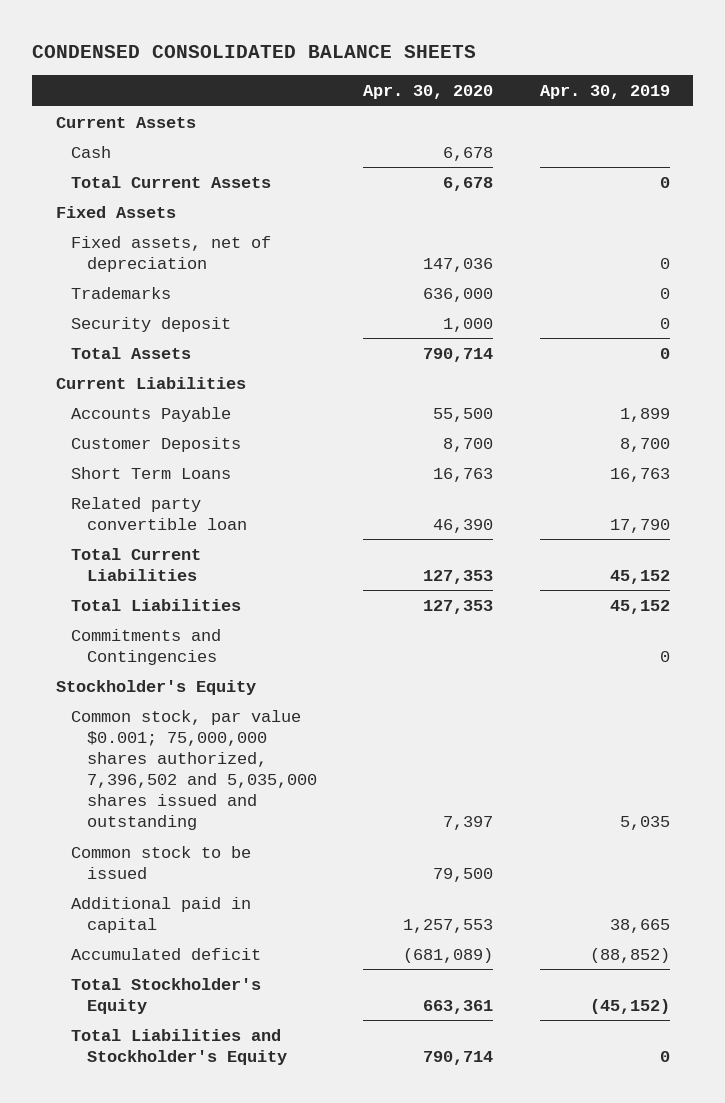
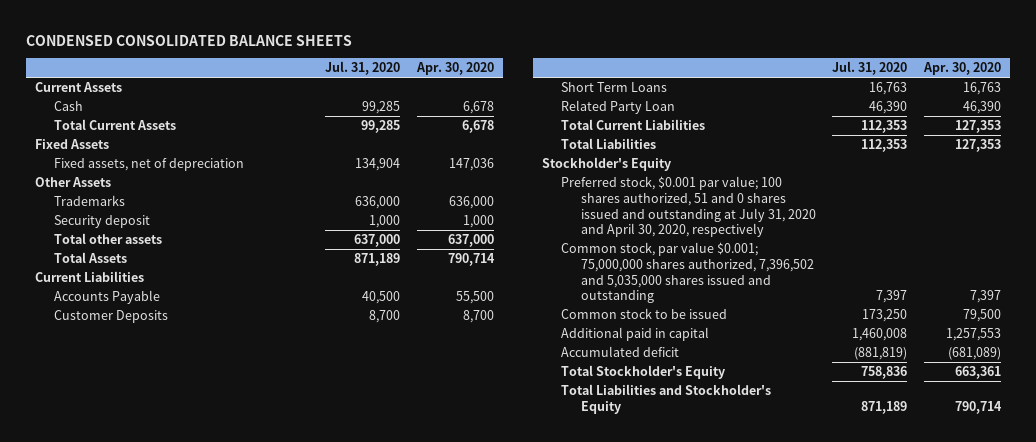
[539,84,670,99] Apr. 30, 2019 -> none
none -> [325,61,401,76] Jul. 31, 2020
none -> [34,177,111,188] Other Assets
none -> [54,233,163,245] Total other assets
[71,496,248,530] Related party convertible loan -> [561,100,676,115] Related Party Loan
[71,628,222,665] Commitments and Contingencies -> none
none -> [561,176,816,238] Preferred stock, $0.001 par value; 100 shares authorized, 51 and 0 shares issued and outstanding at July 31, 2020 and April 30, 2020, respectively

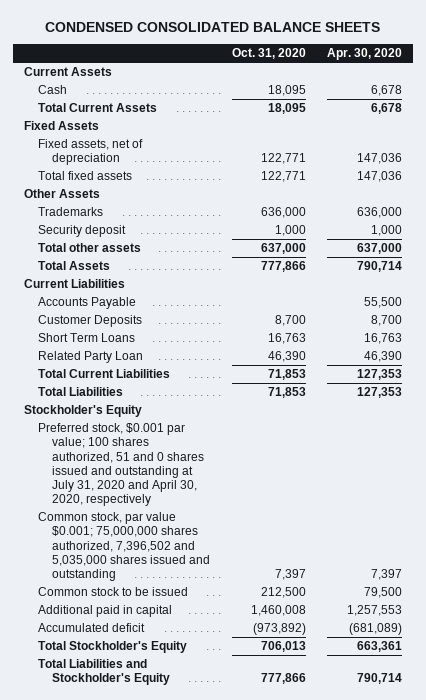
[325,61,401,76] Jul. 31, 2020 -> none
none -> [231,48,306,60] Oct. 31, 2020
none -> [38,171,133,181] Total fixed assets

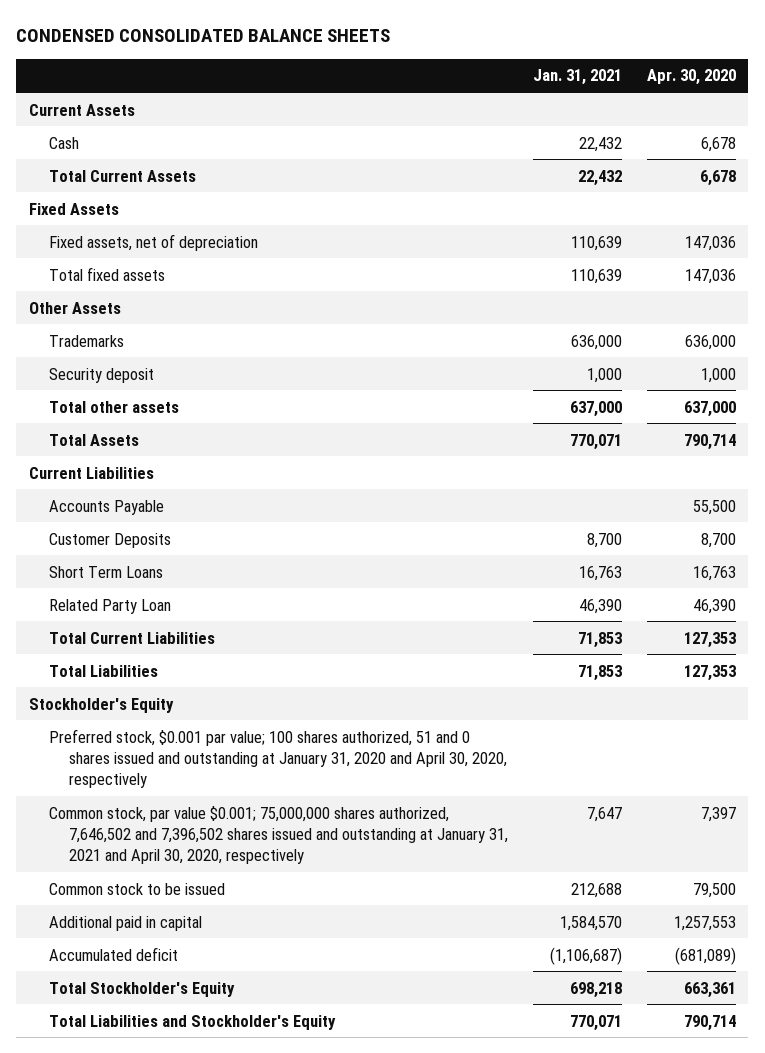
[231,48,306,60] Oct. 31, 2020 -> none
none -> [532,69,622,86] Jan. 31, 2021
[38,423,205,507] Preferred stock, $0.001 par value; 100 shares authorized, 51 and 0 shares issued and outstanding at July 31, 2020 and April 30, 2020, respectively -> [48,728,507,789] Preferred stock, $0.001 par value; 100 shares authorized, 51 and 0 shares issued and outstanding at January 31, 2020 and April 30, 2020, respectively
[38,512,211,581] Common stock, par value $0.001; 75,000,000 shares authorized, 7,396,502 and 5,035,000 shares issued and outstanding -> [48,805,508,865] Common stock, par value $0.001; 75,000,000 shares authorized, 7,646,502 and 7,396,502 shares issued and outstanding at January 31, 2021 and April 30, 2020, respectively

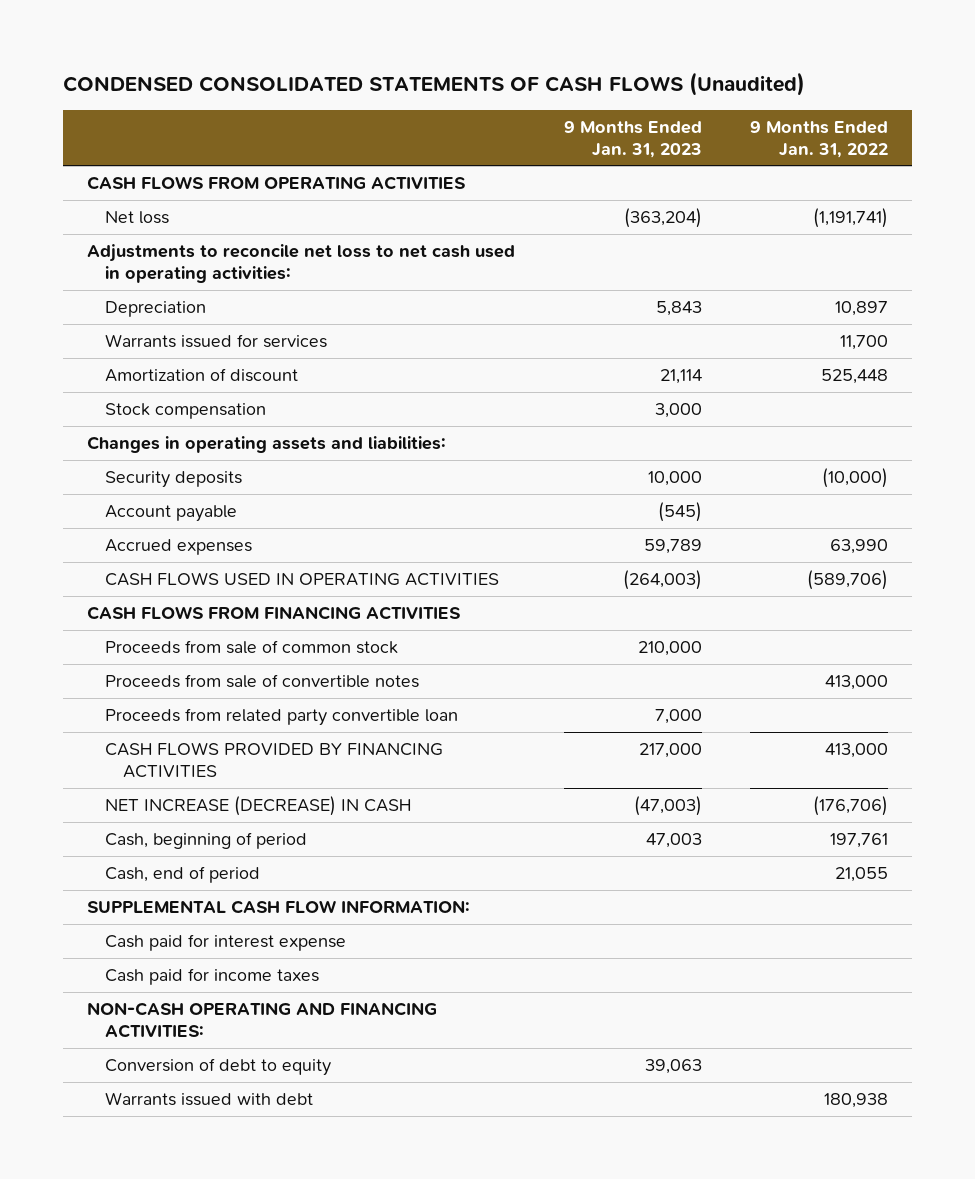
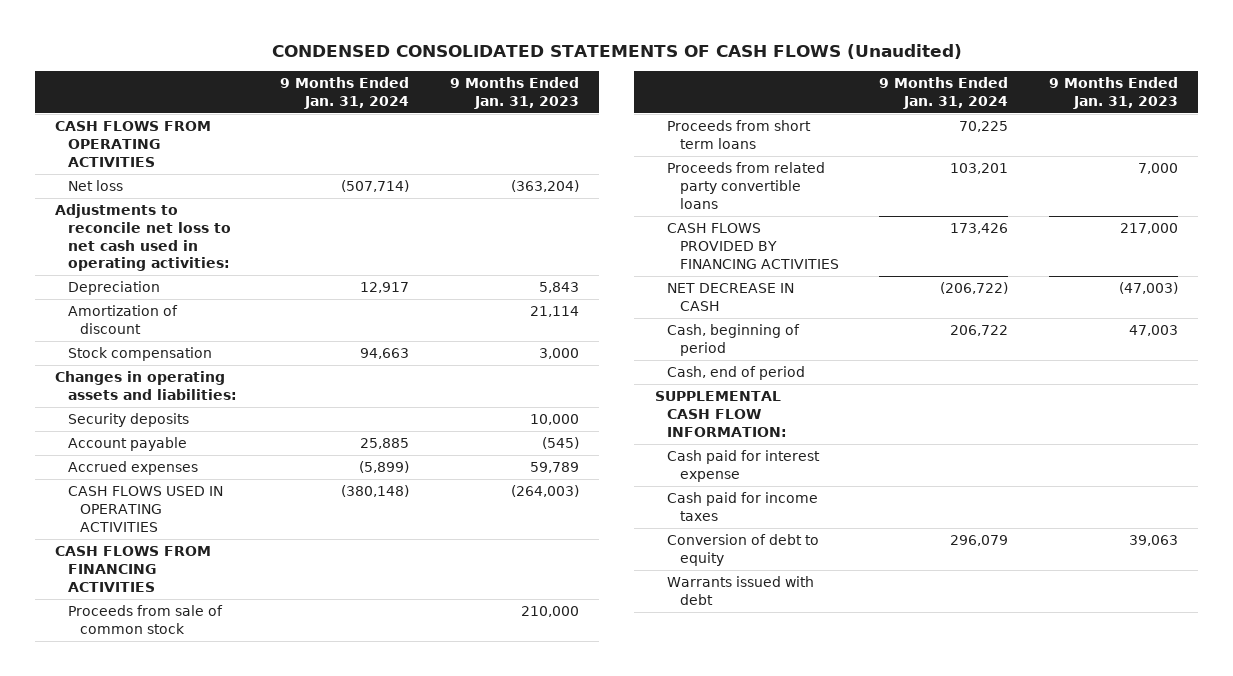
[749,120,888,158] 9 Months Ended Jan. 31, 2022 -> none
none -> [279,77,409,110] 9 Months Ended Jan. 31, 2024
[104,333,327,348] Warrants issued for services -> none
[104,673,419,688] Proceeds from sale of convertible notes -> none
none -> [667,120,812,149] Proceeds from short term loans
[104,707,458,726] Proceeds from related party convertible loan -> [667,162,826,209] Proceeds from related party convertible loans
[104,795,411,816] NET INCREASE (DECREASE) IN CASH -> [667,283,795,311] NET DECREASE IN CASH
[87,1001,438,1038] NON-CASH OPERATING AND FINANCING ACTIVITIES: -> none

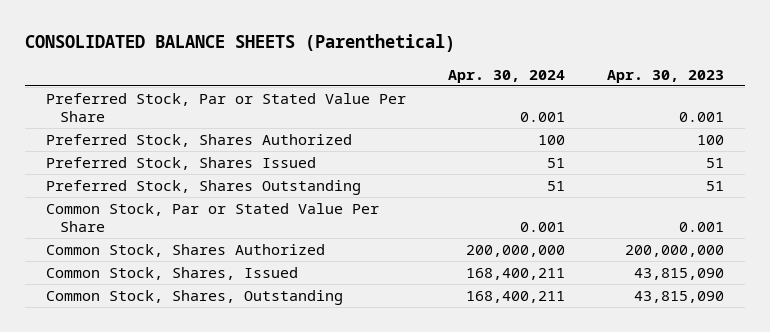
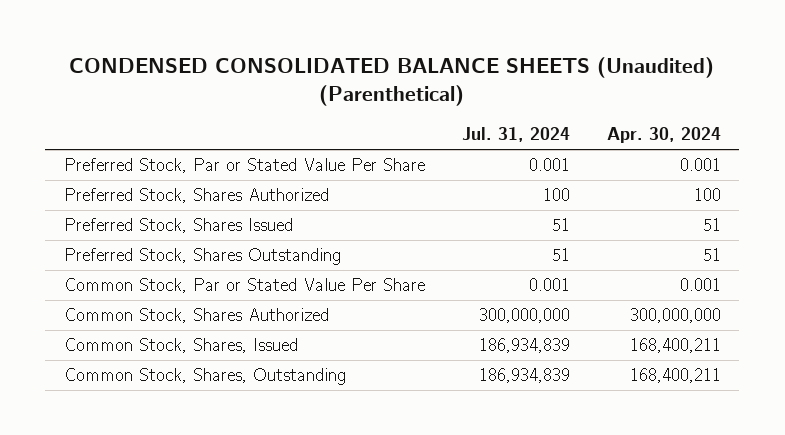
[25,34,456,53] CONSOLIDATED BALANCE SHEETS (Parenthetical) -> [69,57,715,107] CONDENSED CONSOLIDATED BALANCE SHEETS (Unaudited) (Parenthetical)
[607,69,725,83] Apr. 30, 2023 -> none
none -> [461,127,570,143] Jul. 31, 2024
[466,244,566,257] 200,000,000 -> [629,308,721,324] 300,000,000

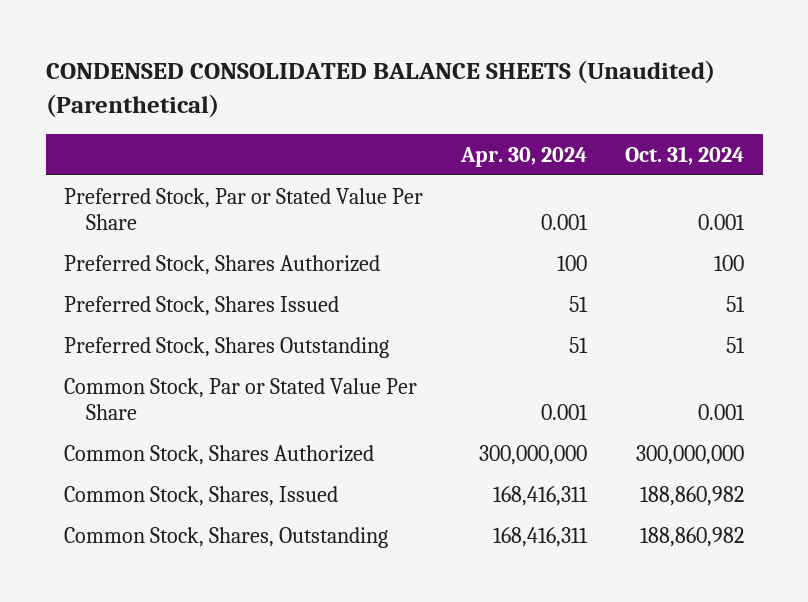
[461,127,570,143] Jul. 31, 2024 -> none
none -> [624,145,744,165] Oct. 31, 2024
[629,338,721,354] 168,400,211 -> [493,485,589,506] 168,416,311
[629,368,721,384] 168,400,211 -> [493,526,589,547] 168,416,311

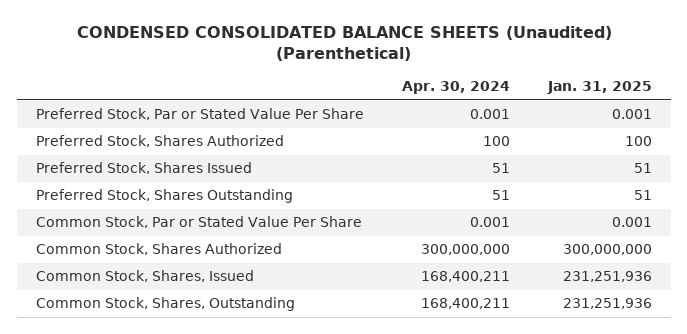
[624,145,744,165] Oct. 31, 2024 -> none
none -> [546,81,652,95] Jan. 31, 2025
[493,485,589,506] 168,416,311 -> [420,271,510,283] 168,400,211
[493,526,589,547] 168,416,311 -> [420,298,510,310] 168,400,211

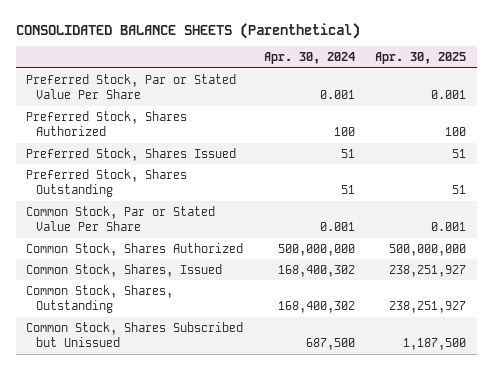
[76,25,612,62] CONDENSED CONSOLIDATED BALANCE SHEETS (Unaudited) (Parenthetical) -> [16,22,361,39] CONSOLIDATED BALANCE SHEETS (Parenthetical)
[546,81,652,95] Jan. 31, 2025 -> none
none -> [375,52,467,65] Apr. 30, 2025
[420,244,510,256] 300,000,000 -> [277,243,355,256] 500,000,000
[420,271,510,283] 168,400,211 -> [277,264,355,277] 168,400,302
[420,298,510,310] 168,400,211 -> [277,301,355,314] 168,400,302
none -> [26,321,244,348] Common Stock, Shares Subscribed but Unissued

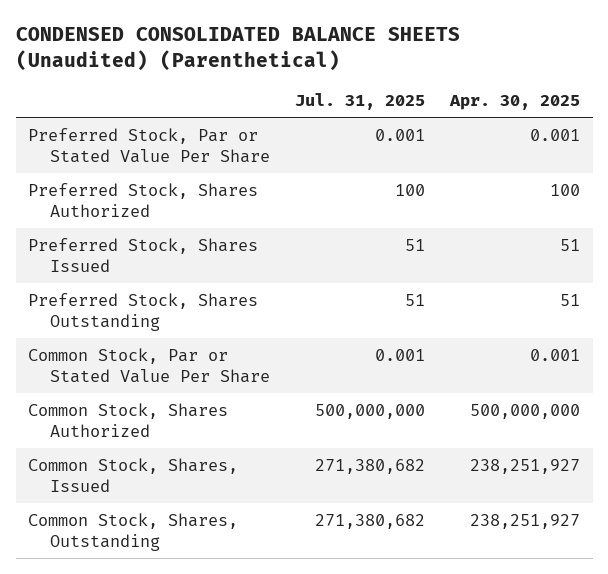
[16,22,361,39] CONSOLIDATED BALANCE SHEETS (Parenthetical) -> [15,27,460,72] CONDENSED CONSOLIDATED BALANCE SHEETS (Unaudited) (Parenthetical)
[263,52,355,65] Apr. 30, 2024 -> none
none -> [295,93,426,111] Jul. 31, 2025
[26,321,244,348] Common Stock, Shares Subscribed but Unissued -> none

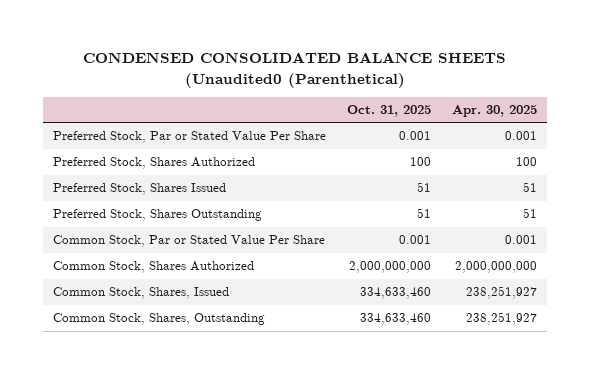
[15,27,460,72] CONDENSED CONSOLIDATED BALANCE SHEETS (Unaudited) (Parenthetical) -> [83,52,507,88] CONDENSED CONSOLIDATED BALANCE SHEETS (Unaudited0 (Parenthetical)
[295,93,426,111] Jul. 31, 2025 -> none
none -> [347,104,432,117] Oct. 31, 2025
[470,403,581,419] 500,000,000 -> [454,261,537,274] 2,000,000,000

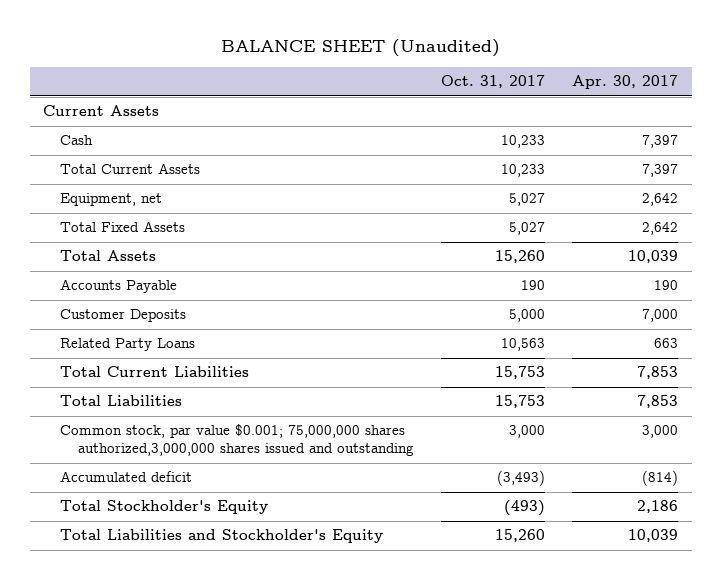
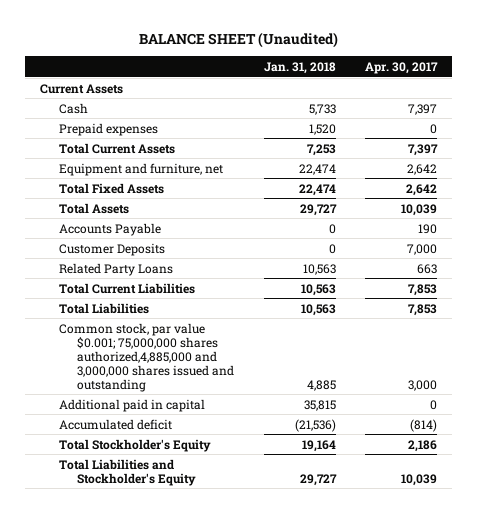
[440,75,545,89] Oct. 31, 2017 -> none
none -> [263,62,336,75] Jan. 31, 2018
none -> [58,122,158,136] Prepaid expenses
[60,193,163,207] Equipment, net -> [58,162,223,176] Equipment and furniture, net
[60,424,414,457] Common stock, par value $0.001; 75,000,000 shares authorized,3,000,000 shares issued and outstanding -> [58,322,235,392] Common stock, par value $0.001; 75,000,000 shares authorized,4,885,000 and 3,000,000 shares issued and outstanding
none -> [58,398,205,412] Additional paid in capital

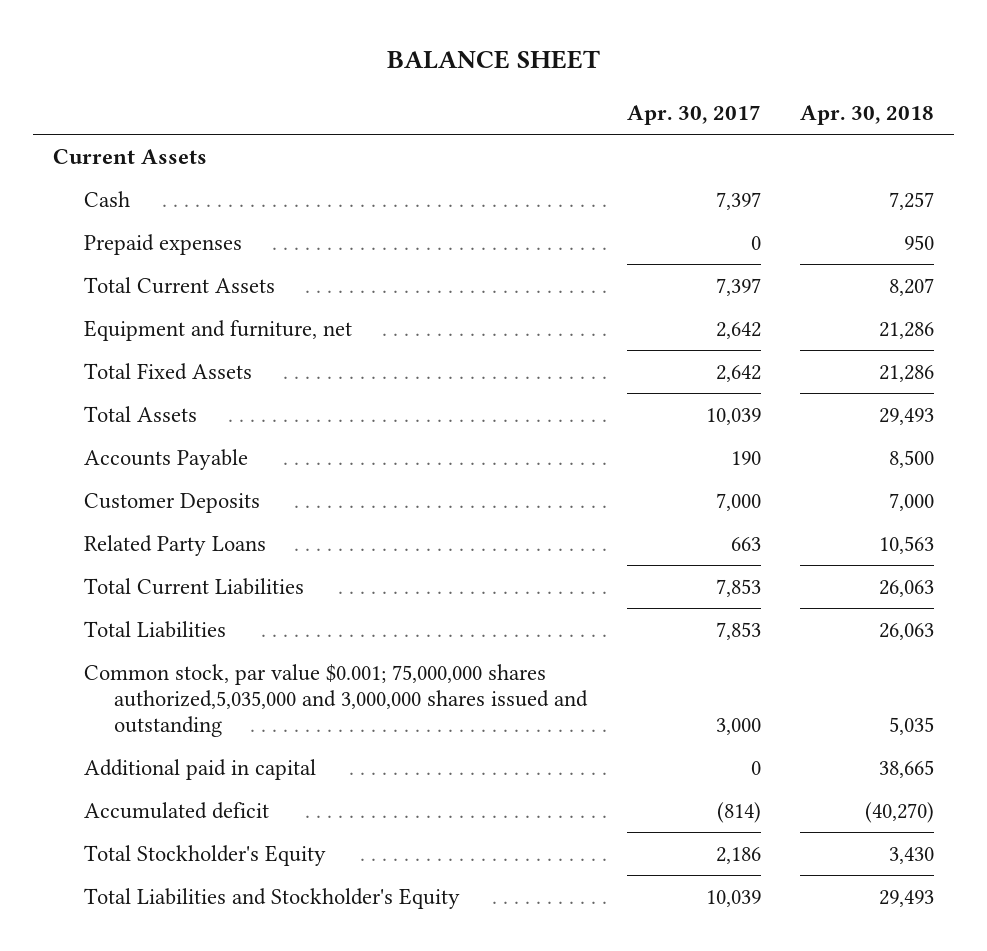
[138,32,338,49] BALANCE SHEET (Unaudited) -> [386,50,600,70] BALANCE SHEET
[263,62,336,75] Jan. 31, 2018 -> none
none -> [800,104,935,125] Apr. 30, 2018
[58,322,235,392] Common stock, par value $0.001; 75,000,000 shares authorized,4,885,000 and 3,000,000 shares issued and outstanding -> [83,663,589,738] Common stock, par value $0.001; 75,000,000 shares authorized,5,035,000 and 3,000,000 shares issued and outstanding

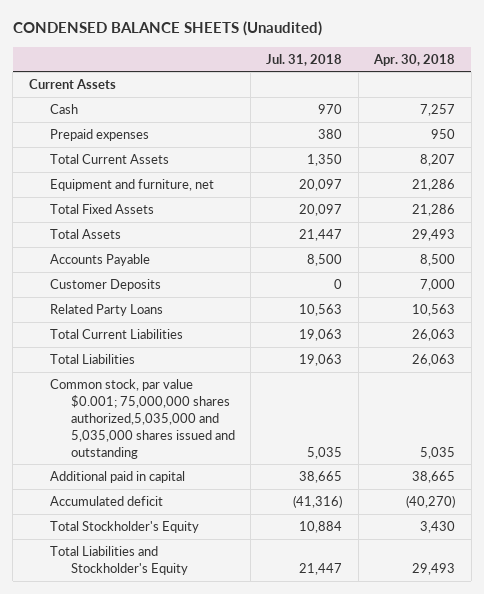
[386,50,600,70] BALANCE SHEET -> [12,21,322,37] CONDENSED BALANCE SHEETS (Unaudited)
[626,104,761,125] Apr. 30, 2017 -> none
none -> [266,53,343,66] Jul. 31, 2018
[83,663,589,738] Common stock, par value $0.001; 75,000,000 shares authorized,5,035,000 and 3,000,000 shares issued and outstanding -> [49,379,235,459] Common stock, par value $0.001; 75,000,000 shares authorized,5,035,000 and 5,035,000 shares issued and outstanding

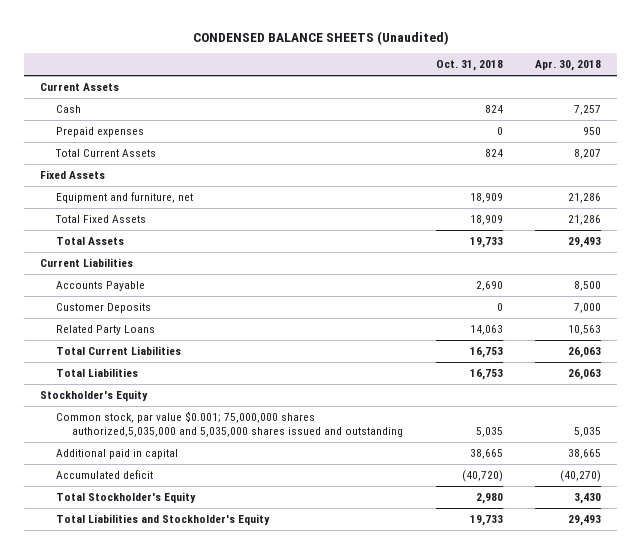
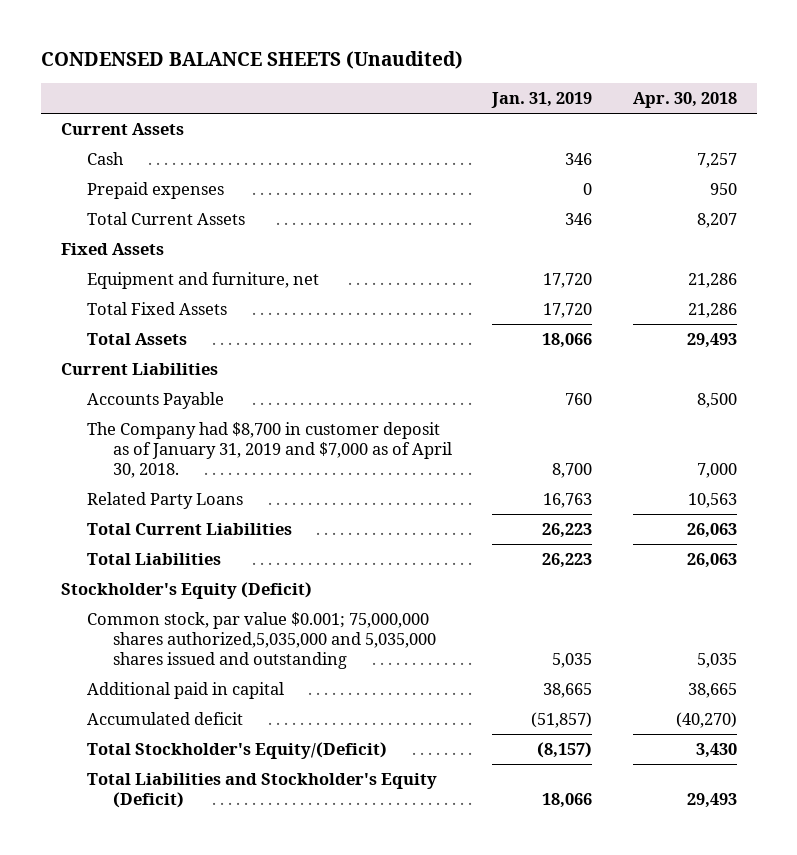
[435,60,503,72] Oct. 31, 2018 -> none
none -> [491,91,593,108] Jan. 31, 2019
[56,303,152,314] Customer Deposits -> [86,422,453,479] The Company had $8,700 in customer deposit as of January 31, 2019 and $7,000 as of April 30, 2018.
[39,390,148,402] Stockholder's Equity -> [60,582,312,600] Stockholder's Equity (Deficit)
[56,492,197,504] Total Stockholder's Equity -> [86,742,387,760] Total Stockholder's Equity/(Deficit)
[56,514,271,526] Total Liabilities and Stockholder's Equity -> [86,773,437,809] Total Liabilities and Stockholder's Equity (Deficit)

